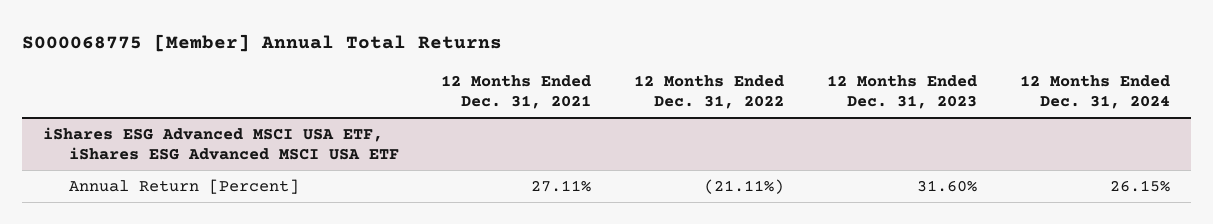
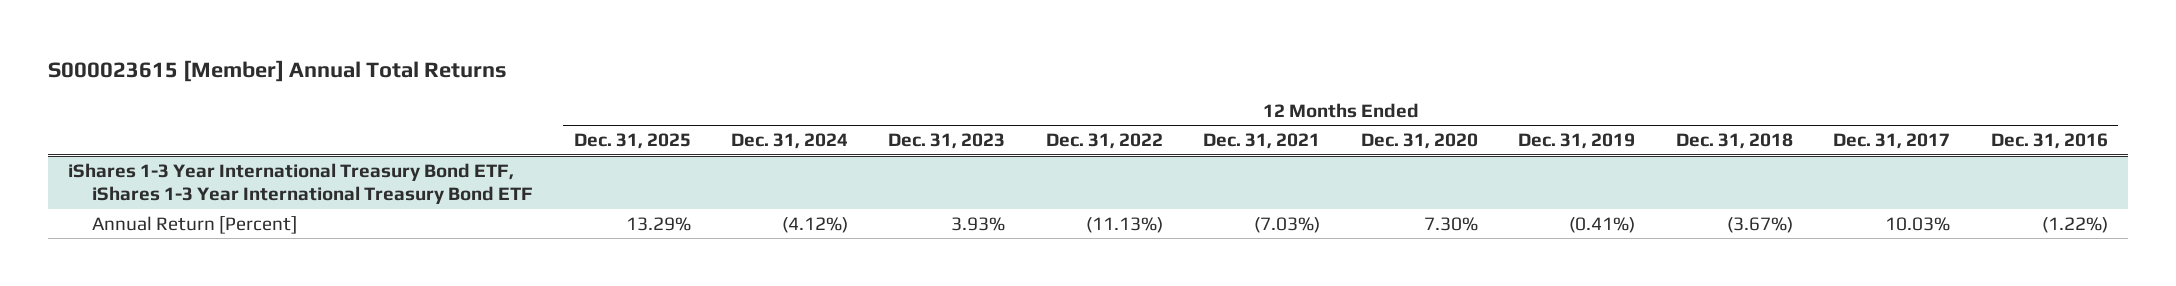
[22,34,503,53] S000068775 [Member] Annual Total Returns -> [47,60,507,83] S000023615 [Member] Annual Total Returns
none -> [573,133,691,150] Dec. 31, 2025
none -> [1360,133,1478,150] Dec. 31, 2020
none -> [1518,133,1636,150] Dec. 31, 2019
none -> [1675,133,1793,150] Dec. 31, 2018
none -> [1833,133,1951,150] Dec. 31, 2017
none -> [1990,133,2108,150] Dec. 31, 2016
[43,126,399,160] iShares ESG Advanced MSCI USA ETF, iShares ESG Advanced MSCI USA ETF -> none
none -> [67,162,534,205] iShares 1-3 Year International Treasury Bond ETF, iShares 1-3 Year International Treasury Bond ETF
[531,179,592,192] 27.11% -> [1254,216,1321,233] (7.03%)
[704,178,785,194] (21.11%) -> [1085,216,1163,233] (11.13%)
[916,179,977,192] 31.60% -> [951,216,1006,231] 3.93%
[1109,179,1170,192] 26.15% -> [781,216,848,233] (4.12%)

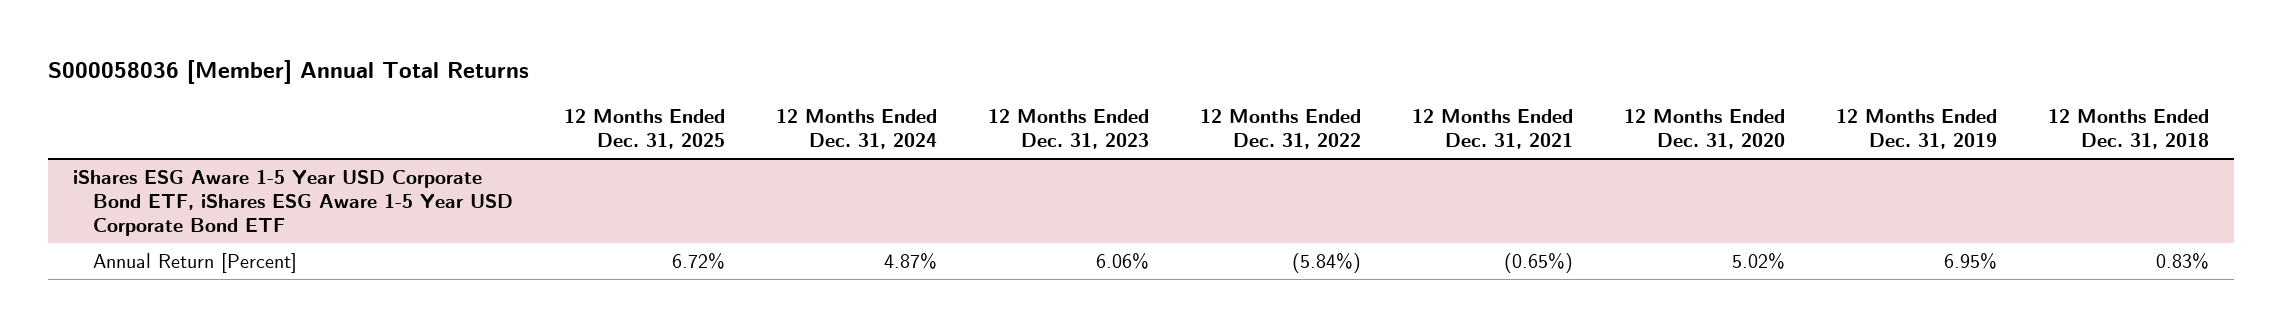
[47,60,507,83] S000023615 [Member] Annual Total Returns -> [47,60,529,85] S000058036 [Member] Annual Total Returns
[1833,133,1951,150] Dec. 31, 2017 -> none
[1990,133,2108,150] Dec. 31, 2016 -> none
[67,162,534,205] iShares 1-3 Year International Treasury Bond ETF, iShares 1-3 Year International Treasury Bond ETF -> none
none -> [73,169,513,237] iShares ESG Aware 1-5 Year USD Corporate Bond ETF, iShares ESG Aware 1-5 Year USD Corporate Bond ETF
[625,216,691,231] 13.29% -> [671,252,725,269] 6.72%
[781,216,848,233] (4.12%) -> [883,252,937,269] 4.87%
[951,216,1006,231] 3.93% -> [1095,252,1149,269] 6.06%
[1085,216,1163,233] (11.13%) -> [1291,252,1361,273] (5.84%)
[1254,216,1321,233] (7.03%) -> [1503,252,1573,273] (0.65%)
[1423,216,1478,231] 7.30% -> [1731,252,1785,269] 5.02%
[1569,216,1636,233] (0.41%) -> [1943,252,1997,269] 6.95%
[1726,216,1793,233] (3.67%) -> [2155,252,2209,269] 0.83%

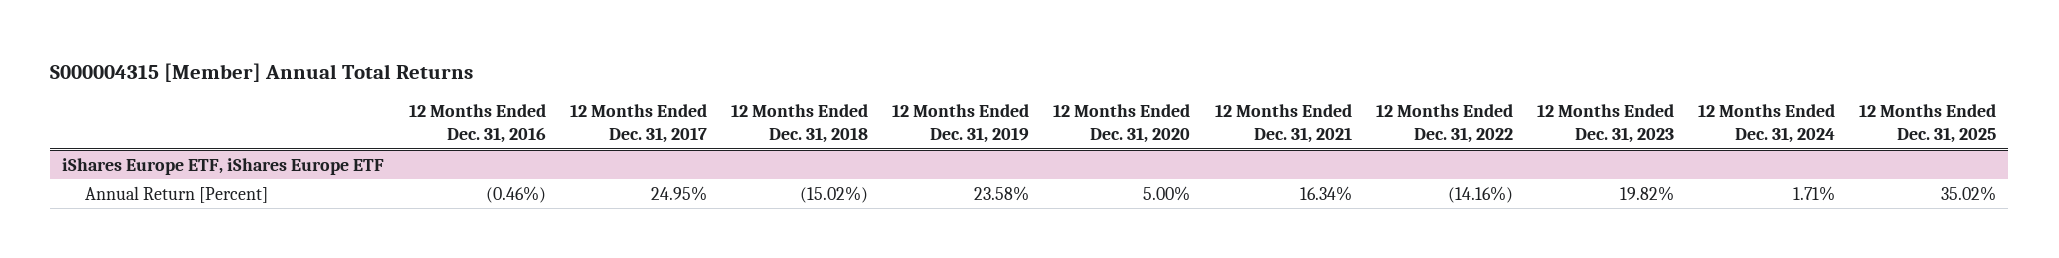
[47,60,529,85] S000058036 [Member] Annual Total Returns -> [50,62,474,82] S000004315 [Member] Annual Total Returns
none -> [408,104,546,144] 12 Months Ended Dec. 31, 2016
none -> [569,104,707,144] 12 Months Ended Dec. 31, 2017
[73,169,513,237] iShares ESG Aware 1-5 Year USD Corporate Bond ETF, iShares ESG Aware 1-5 Year USD Corporate Bond ETF -> none
none -> [62,157,385,175] iShares Europe ETF, iShares Europe ETF
[671,252,725,269] 6.72% -> [1941,185,1997,201] 35.02%
[883,252,937,269] 4.87% -> [1793,185,1836,201] 1.71%
[1095,252,1149,269] 6.06% -> [1619,185,1674,201] 19.82%
[1291,252,1361,273] (5.84%) -> [1447,185,1513,203] (14.16%)
[1503,252,1573,273] (0.65%) -> [1299,185,1352,201] 16.34%
[1731,252,1785,269] 5.02% -> [1143,185,1191,201] 5.00%
[1943,252,1997,269] 6.95% -> [974,185,1030,201] 23.58%
[2155,252,2209,269] 0.83% -> [799,185,868,203] (15.02%)

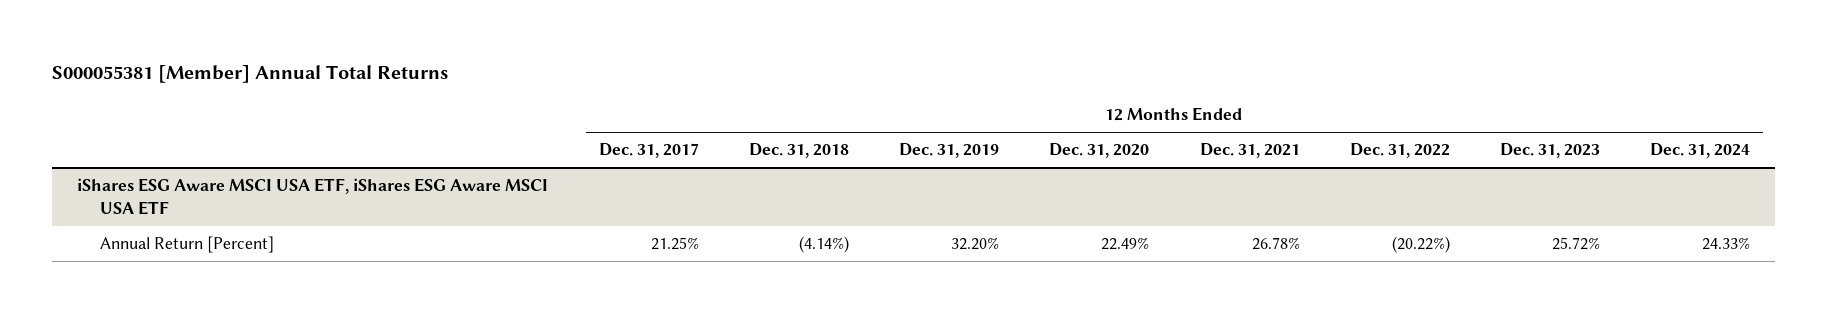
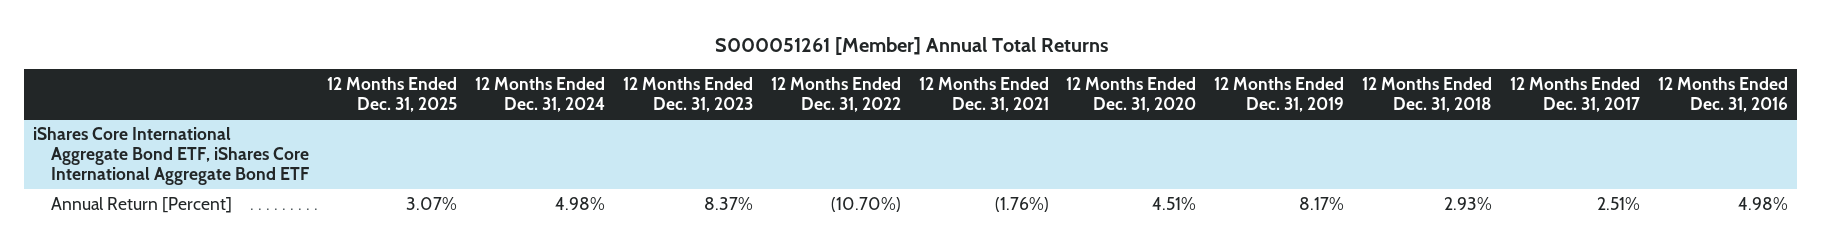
[52,65,449,84] S000055381 [Member] Annual Total Returns -> [714,36,1108,55] S000051261 [Member] Annual Total Returns
none -> [327,76,458,113] 12 Months Ended Dec. 31, 2025
none -> [1657,76,1788,113] 12 Months Ended Dec. 31, 2016
[77,178,549,215] iShares ESG Aware MSCI USA ETF, iShares ESG Aware MSCI USA ETF -> none
none -> [33,126,310,186] iShares Core International Aggregate Bond ETF, iShares Core International Aggregate Bond ETF
[650,237,699,251] 21.25% -> [1597,196,1641,210] 2.51%
[798,236,849,254] (4.14%) -> [1444,196,1493,210] 2.93%
[951,237,1000,251] 32.20% -> [1299,196,1345,210] 8.17%
[1101,237,1150,251] 22.49% -> [1152,196,1197,210] 4.51%
[1251,237,1300,251] 26.78% -> [994,196,1049,212] (1.76%)
[1391,236,1450,254] (20.22%) -> [830,196,901,212] (10.70%)
[1552,237,1601,251] 25.72% -> [703,196,753,210] 8.37%
[1702,237,1751,251] 24.33% -> [554,196,605,210] 4.98%

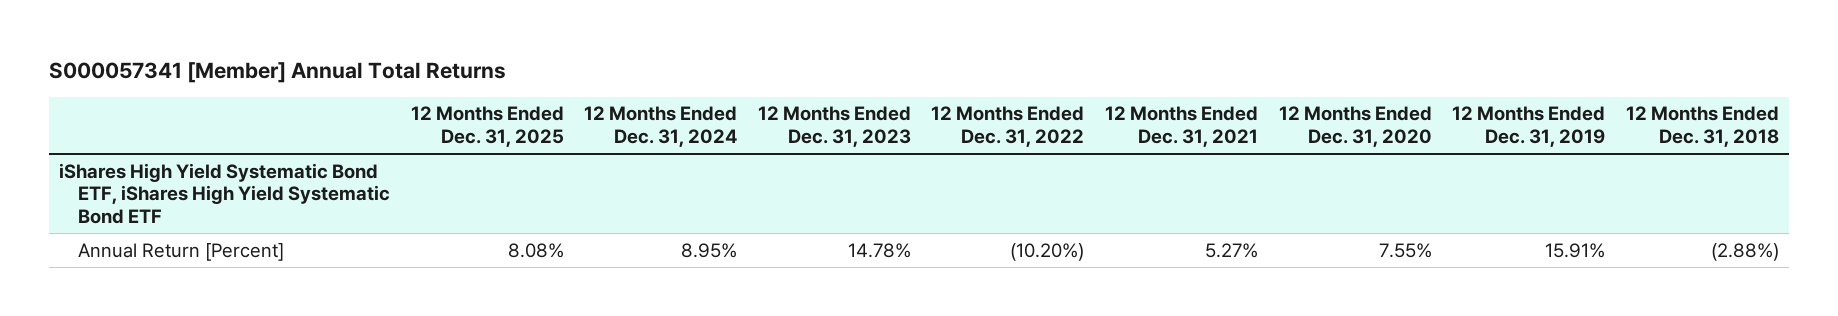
[714,36,1108,55] S000051261 [Member] Annual Total Returns -> [48,61,506,83] S000057341 [Member] Annual Total Returns
[1510,76,1641,113] 12 Months Ended Dec. 31, 2017 -> none
[1657,76,1788,113] 12 Months Ended Dec. 31, 2016 -> none
[33,126,310,186] iShares Core International Aggregate Bond ETF, iShares Core International Aggregate Bond ETF -> none
none -> [58,162,391,225] iShares High Yield Systematic Bond ETF, iShares High Yield Systematic Bond ETF
[406,196,458,210] 3.07% -> [507,242,564,258] 8.08%
[554,196,605,210] 4.98% -> [681,242,738,258] 8.95%
[703,196,753,210] 8.37% -> [847,242,911,258] 14.78%
[830,196,901,212] (10.70%) -> [1010,242,1085,261] (10.20%)
[994,196,1049,212] (1.76%) -> [1204,242,1258,258] 5.27%
[1152,196,1197,210] 4.51% -> [1378,242,1432,258] 7.55%
[1299,196,1345,210] 8.17% -> [1545,242,1606,258] 15.91%
[1444,196,1493,210] 2.93% -> [1710,242,1779,261] (2.88%)

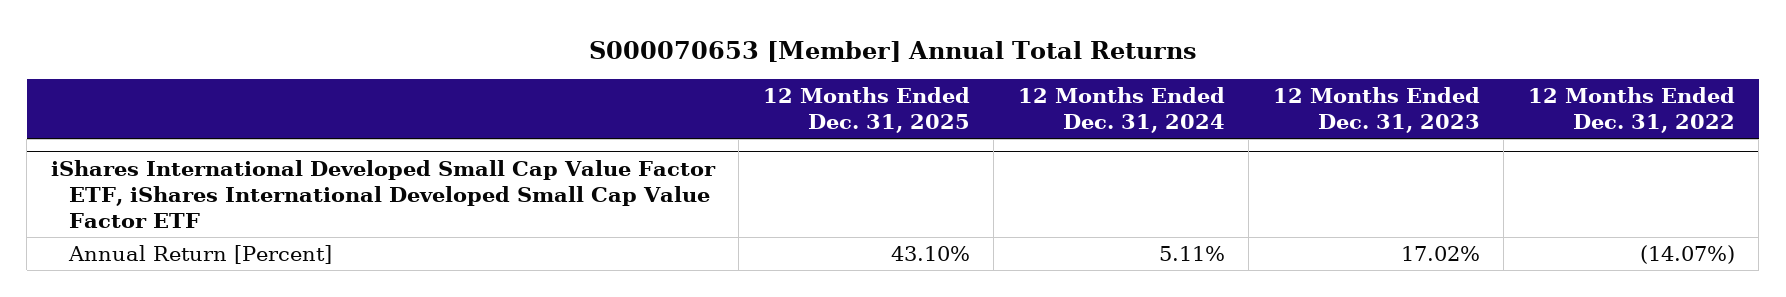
[48,61,506,83] S000057341 [Member] Annual Total Returns -> [588,40,1197,62] S000070653 [Member] Annual Total Returns
[1104,106,1258,147] 12 Months Ended Dec. 31, 2021 -> none
[1278,106,1432,147] 12 Months Ended Dec. 31, 2020 -> none
[1452,106,1606,147] 12 Months Ended Dec. 31, 2019 -> none
[1625,106,1779,147] 12 Months Ended Dec. 31, 2018 -> none
[58,162,391,225] iShares High Yield Systematic Bond ETF, iShares High Yield Systematic Bond ETF -> none
none -> [50,159,716,228] iShares International Developed Small Cap Value Factor ETF, iShares International Developed Small Cap Value Factor ETF
[507,242,564,258] 8.08% -> [890,245,970,261] 43.10%
[681,242,738,258] 8.95% -> [1158,245,1225,261] 5.11%
[847,242,911,258] 14.78% -> [1400,245,1480,261] 17.02%
[1010,242,1085,261] (10.20%) -> [1639,244,1735,264] (14.07%)

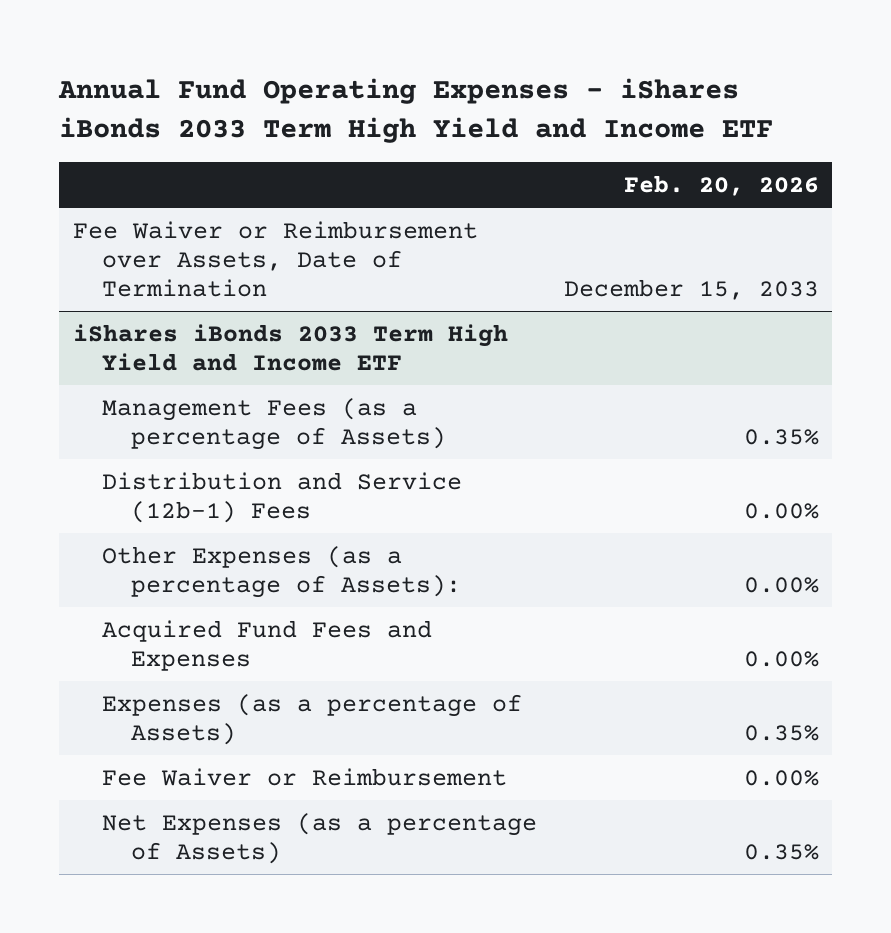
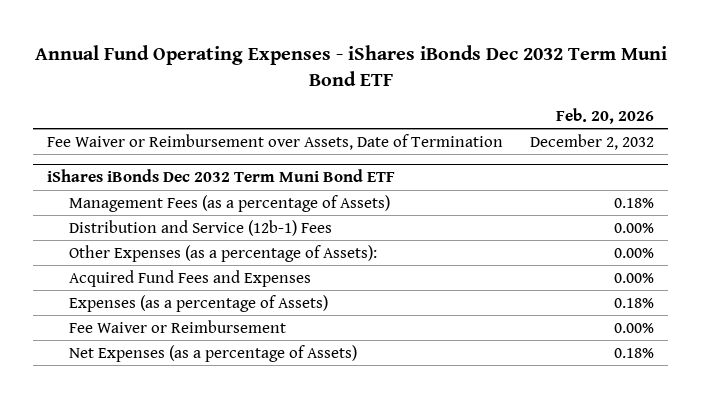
[58,78,774,143] Annual Fund Operating Expenses - iShares iBonds 2033 Term High Yield and Income ETF -> [34,44,667,86] Annual Fund Operating Expenses - iShares iBonds Dec 2032 Term Muni Bond ETF
[72,323,508,371] iShares iBonds 2033 Term High Yield and Income ETF -> none
[563,279,819,301] December 15, 2033 -> [530,133,655,150] December 2, 2032
none -> [46,169,395,183] iShares iBonds Dec 2032 Term Muni Bond ETF
[743,428,819,445] 0.35% -> [614,197,655,208] 0.18%
[743,724,819,741] 0.35% -> [614,297,655,308] 0.18%
[743,843,819,860] 0.35% -> [614,347,655,358] 0.18%

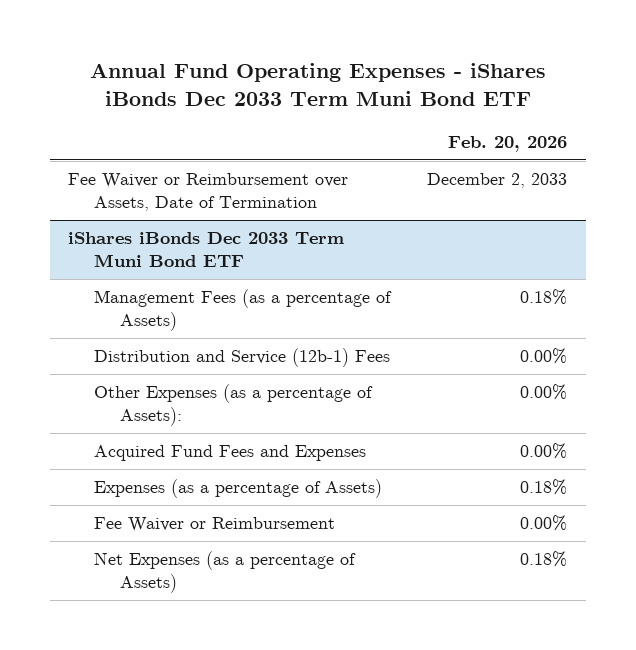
[34,44,667,86] Annual Fund Operating Expenses - iShares iBonds Dec 2032 Term Muni Bond ETF -> [89,62,546,106] Annual Fund Operating Expenses - iShares iBonds Dec 2033 Term Muni Bond ETF
[530,133,655,150] December 2, 2032 -> [427,173,568,189] December 2, 2033
[46,169,395,183] iShares iBonds Dec 2032 Term Muni Bond ETF -> [68,232,345,267] iShares iBonds Dec 2033 Term Muni Bond ETF

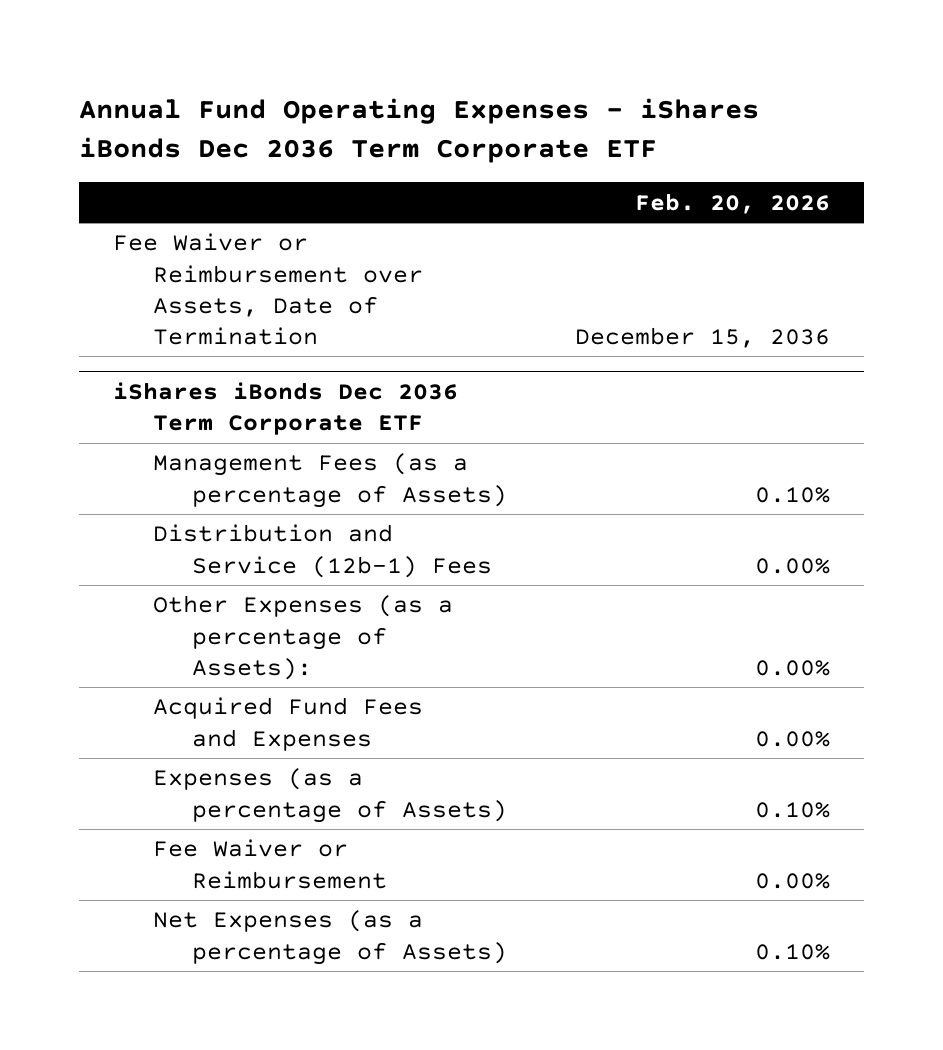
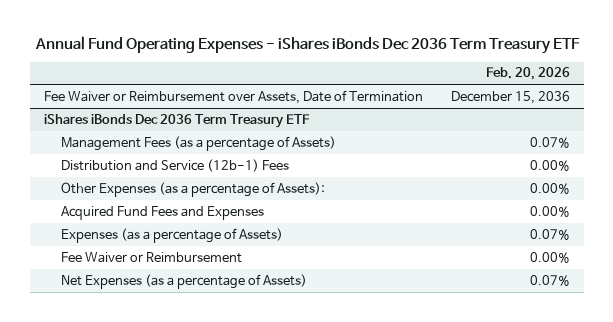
[78,98,759,164] Annual Fund Operating Expenses - iShares iBonds Dec 2036 Term Corporate ETF -> [34,35,580,54] Annual Fund Operating Expenses - iShares iBonds Dec 2036 Term Treasury ETF
[112,381,458,436] iShares iBonds Dec 2036 Term Corporate ETF -> [43,113,310,128] iShares iBonds Dec 2036 Term Treasury ETF
[755,486,831,503] 0.10% -> [529,136,570,148] 0.07%
[755,801,831,818] 0.10% -> [529,228,570,240] 0.07%
[755,943,831,960] 0.10% -> [529,274,570,286] 0.07%

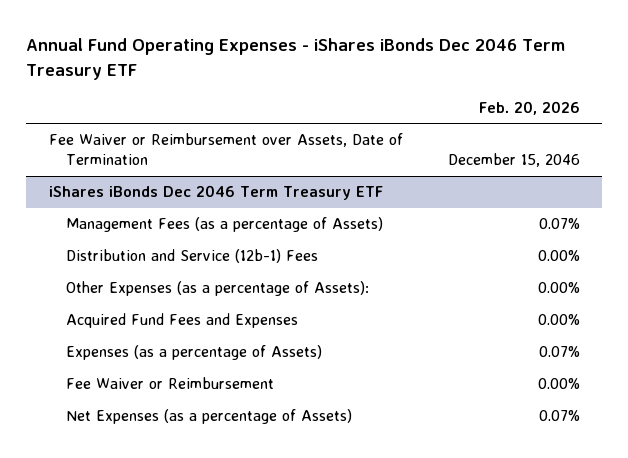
[34,35,580,54] Annual Fund Operating Expenses - iShares iBonds Dec 2036 Term Treasury ETF -> [26,38,566,80] Annual Fund Operating Expenses - iShares iBonds Dec 2046 Term Treasury ETF
[450,90,570,104] December 15, 2036 -> [447,153,580,168] December 15, 2046
[43,113,310,128] iShares iBonds Dec 2036 Term Treasury ETF -> [48,185,383,201] iShares iBonds Dec 2046 Term Treasury ETF

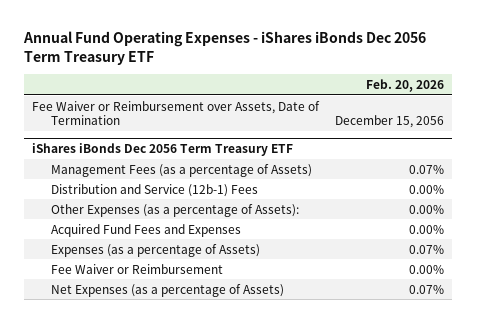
[26,38,566,80] Annual Fund Operating Expenses - iShares iBonds Dec 2046 Term Treasury ETF -> [23,31,427,66] Annual Fund Operating Expenses - iShares iBonds Dec 2056 Term Treasury ETF
[447,153,580,168] December 15, 2046 -> [335,114,445,128] December 15, 2056
[48,185,383,201] iShares iBonds Dec 2046 Term Treasury ETF -> [32,142,294,156] iShares iBonds Dec 2056 Term Treasury ETF

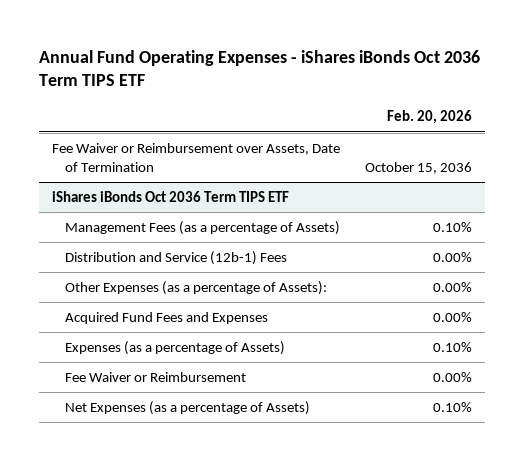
[23,31,427,66] Annual Fund Operating Expenses - iShares iBonds Dec 2056 Term Treasury ETF -> [39,49,481,87] Annual Fund Operating Expenses - iShares iBonds Oct 2036 Term TIPS ETF
[32,142,294,156] iShares iBonds Dec 2056 Term Treasury ETF -> none
[335,114,445,128] December 15, 2056 -> [365,161,473,174] October 15, 2036
none -> [51,191,289,203] iShares iBonds Oct 2036 Term TIPS ETF
[409,164,445,174] 0.07% -> [433,222,473,233] 0.10%
[409,244,445,254] 0.07% -> [433,342,473,353] 0.10%
[409,284,445,294] 0.07% -> [433,402,473,413] 0.10%

